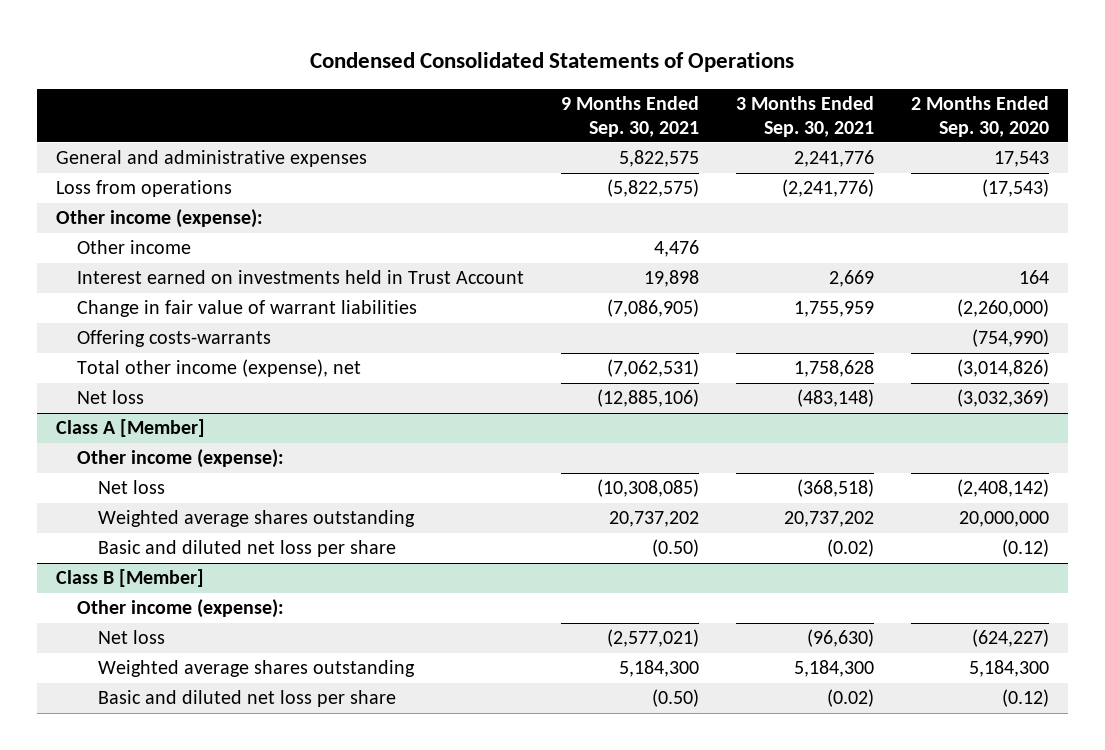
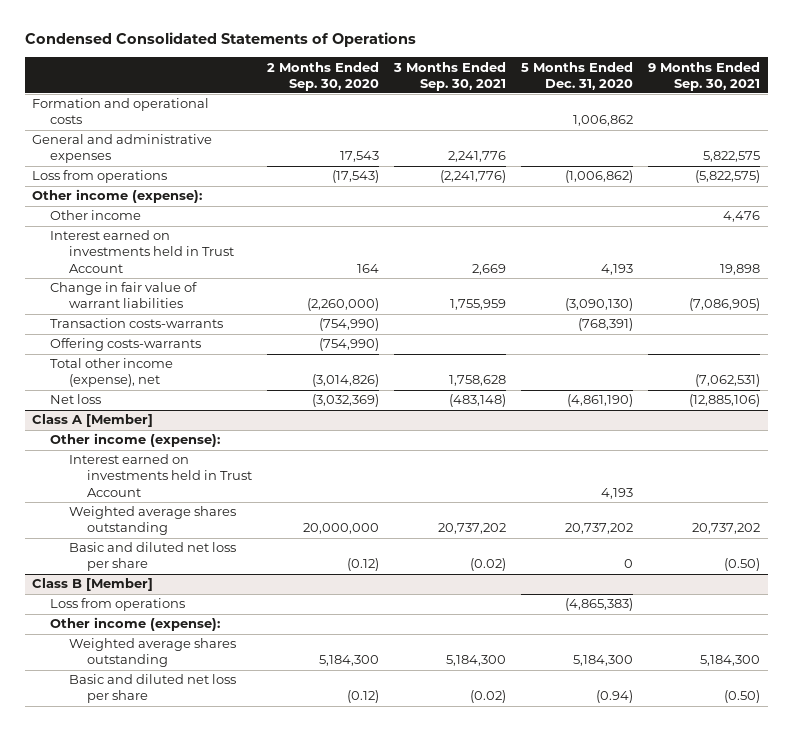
none -> [521,61,634,90] 5 Months Ended Dec. 31, 2020
none -> [32,98,210,125] Formation and operational costs
none -> [50,318,224,329] Transaction costs-warrants
[97,480,165,495] Net loss -> none
none -> [68,454,252,497] Interest earned on investments held in Trust Account
none -> [50,598,186,612] Loss from operations
[97,630,165,645] Net loss -> none

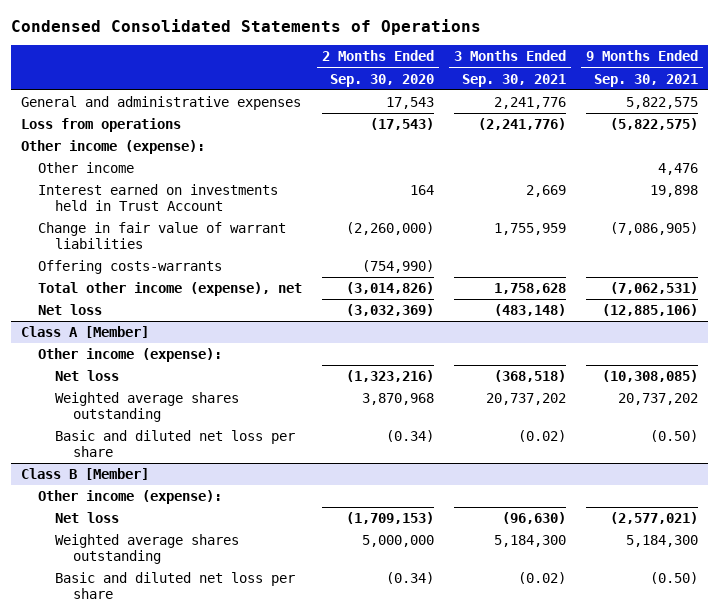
[521,61,634,90] 5 Months Ended Dec. 31, 2020 -> none
[32,98,210,125] Formation and operational costs -> none
[50,318,224,329] Transaction costs-warrants -> none
[68,454,252,497] Interest earned on investments held in Trust Account -> none
none -> [55,369,120,381] Net loss
[303,523,380,535] 20,000,000 -> [362,392,435,405] 3,870,968
[347,558,380,572] (0.12) -> [386,429,435,442] (0.34)
[50,598,186,612] Loss from operations -> none
none -> [55,511,120,523] Net loss
[319,655,380,667] 5,184,300 -> [362,534,435,547] 5,000,000
[347,690,380,704] (0.12) -> [386,571,435,584] (0.34)

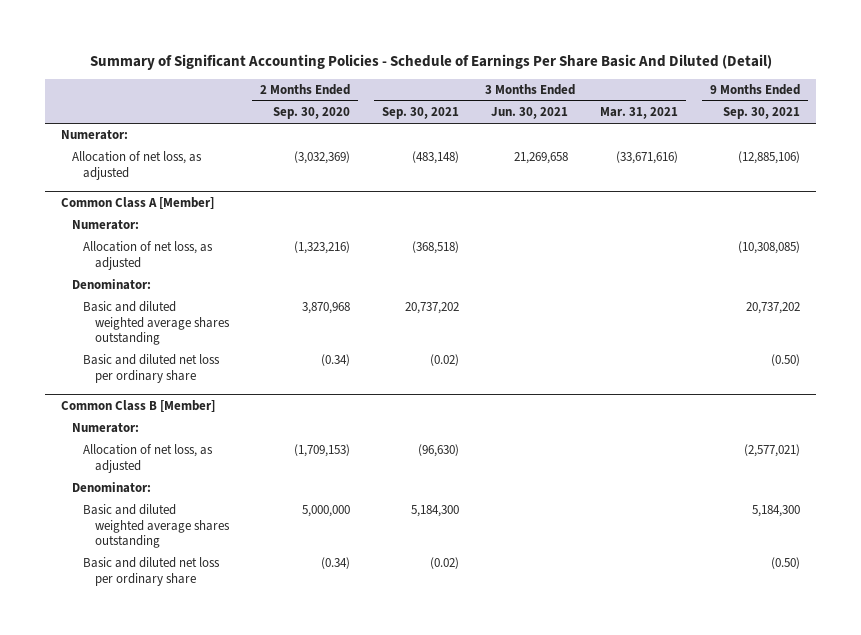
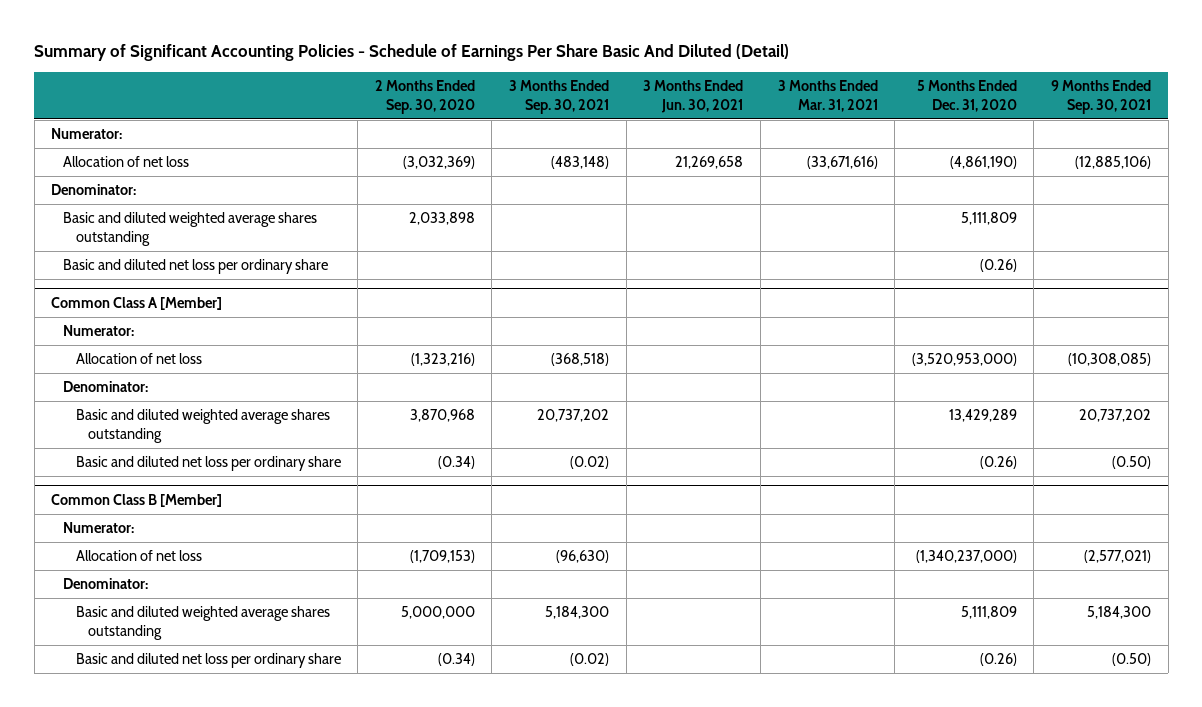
none -> [916,79,1017,112] 5 Months Ended Dec. 31, 2020
[72,151,203,180] Allocation of net loss, as adjusted -> [63,156,190,168] Allocation of net loss
none -> [51,184,137,196] Denominator:
none -> [63,212,318,246] Basic and diluted weighted average shares outstanding
none -> [63,259,329,275] Basic and diluted net loss per ordinary share
[83,241,214,270] Allocation of net loss, as adjusted -> [75,353,202,365] Allocation of net loss
[83,444,214,473] Allocation of net loss, as adjusted -> [75,550,202,562] Allocation of net loss

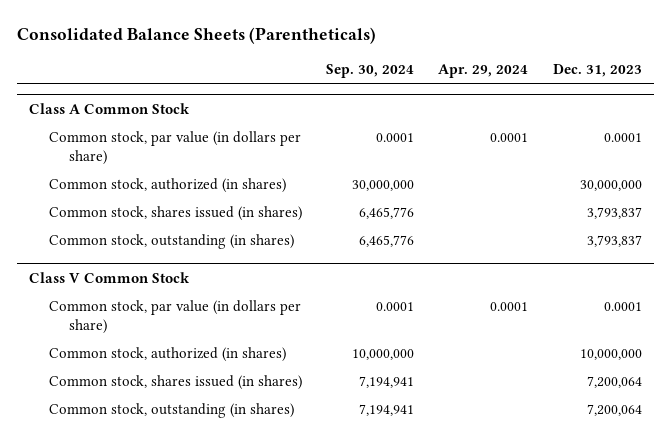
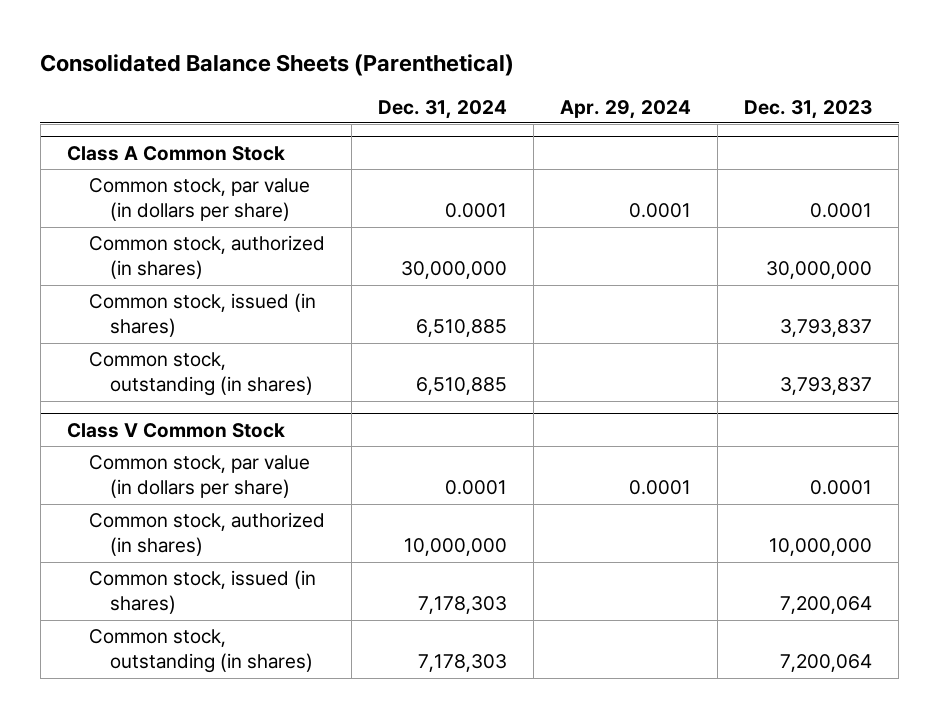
[17,27,377,45] Consolidated Balance Sheets (Parentheticals) -> [40,53,515,76] Consolidated Balance Sheets (Parenthetical)
[326,64,415,79] Sep. 30, 2024 -> none
none -> [377,99,507,119] Dec. 31, 2024
[49,205,303,221] Common stock, shares issued (in shares) -> [88,293,316,338] Common stock, issued (in shares)
[49,374,303,390] Common stock, shares issued (in shares) -> [88,570,316,615] Common stock, issued (in shares)

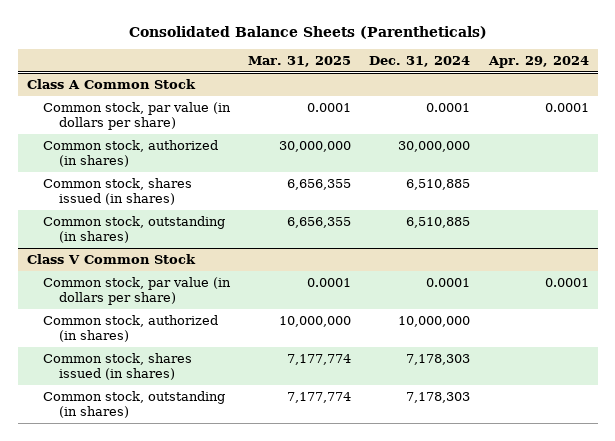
[40,53,515,76] Consolidated Balance Sheets (Parenthetical) -> [128,25,487,39] Consolidated Balance Sheets (Parentheticals)
[744,99,873,119] Dec. 31, 2023 -> none
none -> [247,55,351,67] Mar. 31, 2025
[88,293,316,338] Common stock, issued (in shares) -> [42,177,192,205] Common stock, shares issued (in shares)
[88,570,316,615] Common stock, issued (in shares) -> [42,352,192,380] Common stock, shares issued (in shares)

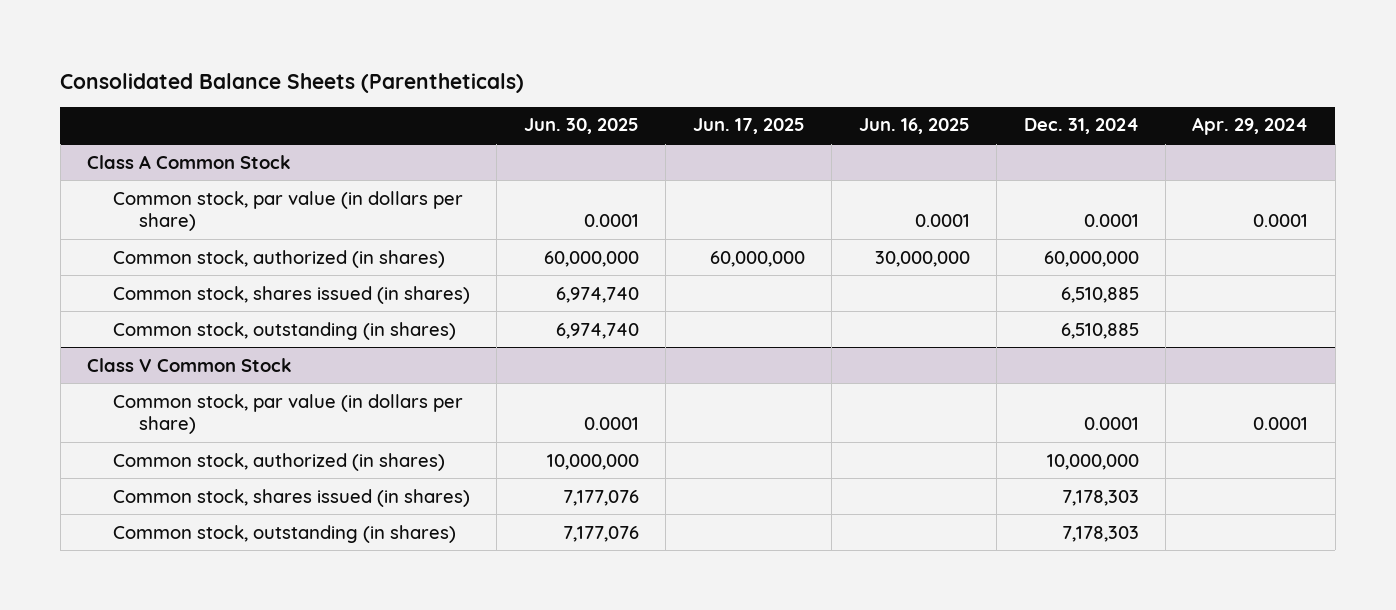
[247,55,351,67] Mar. 31, 2025 -> none
none -> [523,118,639,135] Jun. 30, 2025
none -> [692,118,805,135] Jun. 17, 2025
none -> [858,118,970,135] Jun. 16, 2025
[398,140,471,152] 30,000,000 -> [1043,250,1139,267] 60,000,000

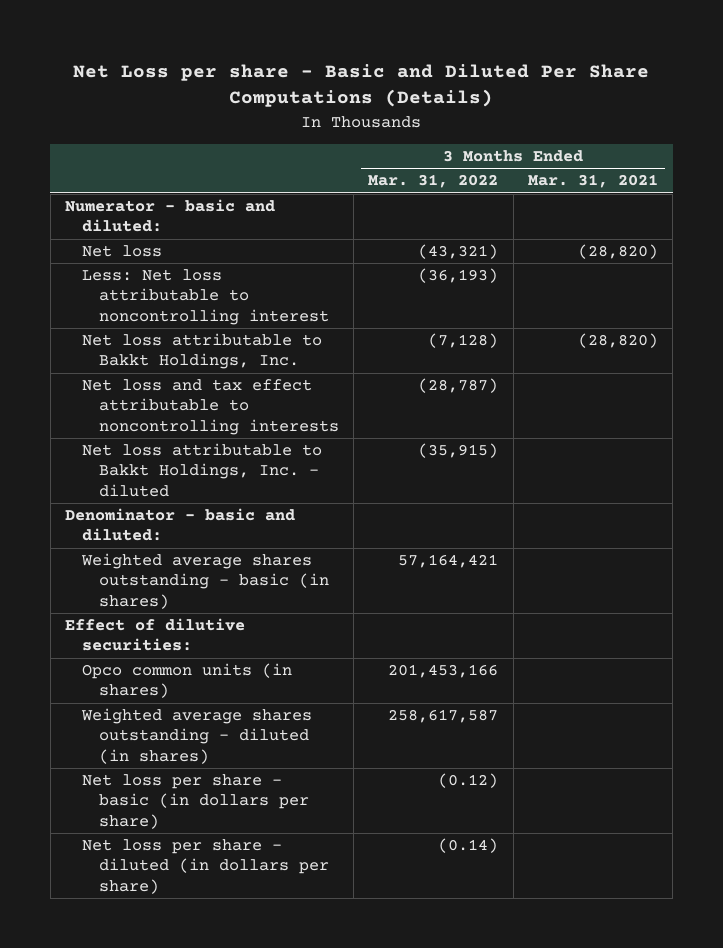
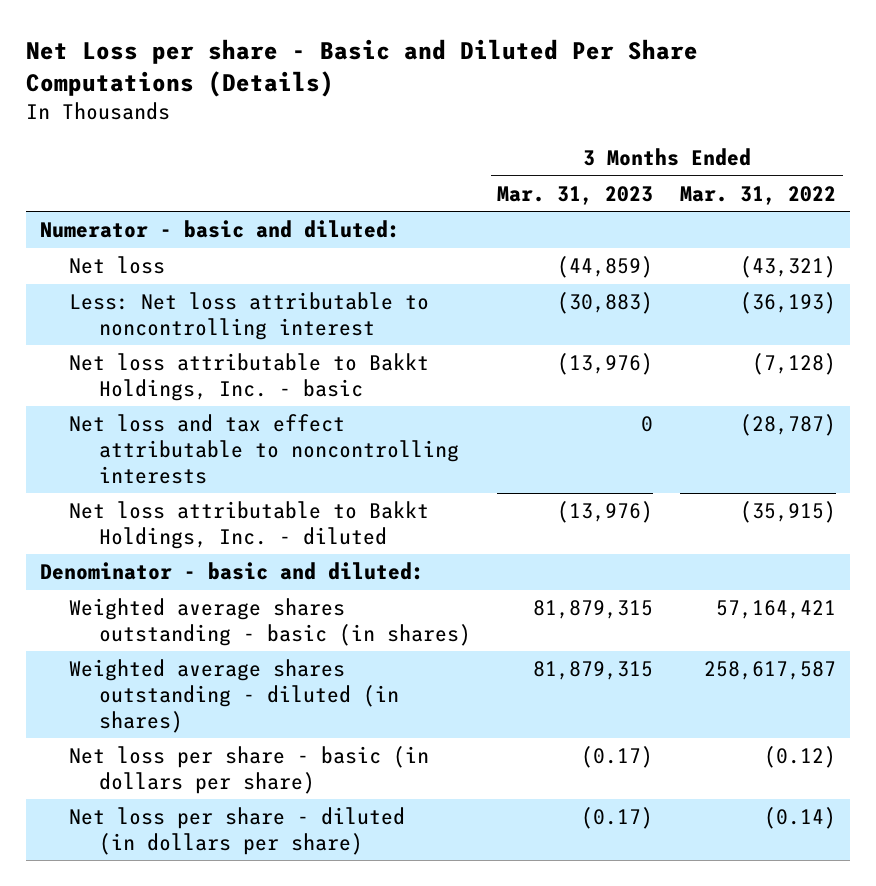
[527,174,658,189] Mar. 31, 2021 -> none
none -> [497,185,654,205] Mar. 31, 2023
[81,333,322,370] Net loss attributable to Bakkt Holdings, Inc. -> [69,353,430,401] Net loss attributable to Bakkt Holdings, Inc. - basic
[65,618,246,652] Effect of dilutive securities: -> none
[81,663,292,699] Opco common units (in shares) -> none

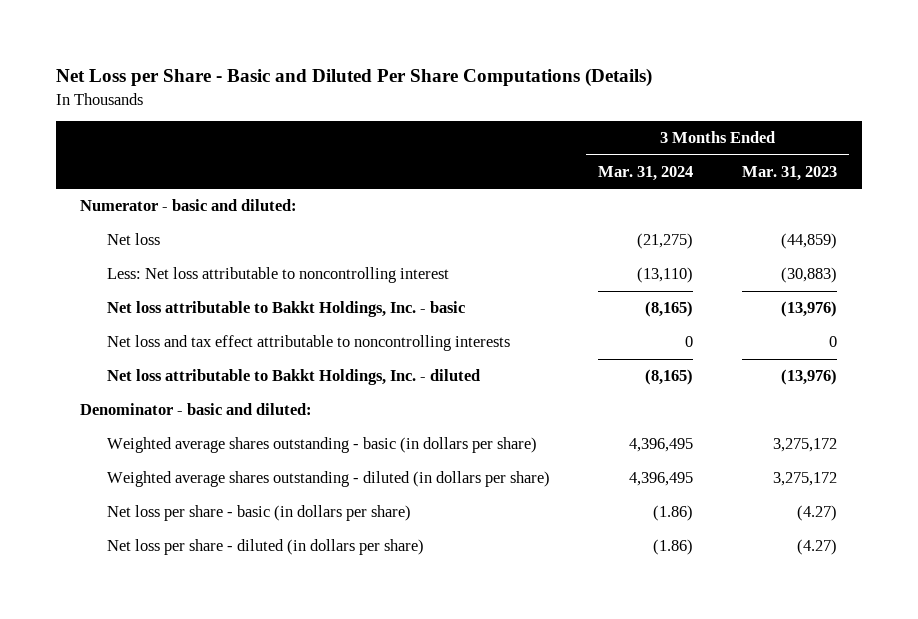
[26,38,699,98] Net Loss per share - Basic and Diluted Per Share Computations (Details) -> [56,67,653,87] Net Loss per Share - Basic and Diluted Per Share Computations (Details)
[680,185,837,205] Mar. 31, 2022 -> none
none -> [598,165,694,181] Mar. 31, 2024
[69,598,471,646] Weighted average shares outstanding - basic (in shares) -> [106,437,537,454] Weighted average shares outstanding - basic (in dollars per share)
[533,600,654,620] 81,879,315 -> [773,438,838,453] 3,275,172
[69,659,399,733] Weighted average shares outstanding - diluted (in shares) -> [106,471,550,488] Weighted average shares outstanding - diluted (in dollars per share)
[533,661,654,681] 81,879,315 -> [773,472,838,487] 3,275,172
[581,746,654,769] (0.17) -> [797,505,838,522] (4.27)
[581,807,654,830] (0.17) -> [797,539,838,556] (4.27)

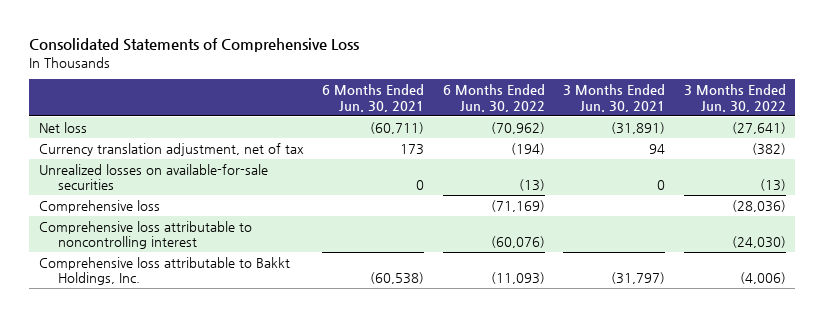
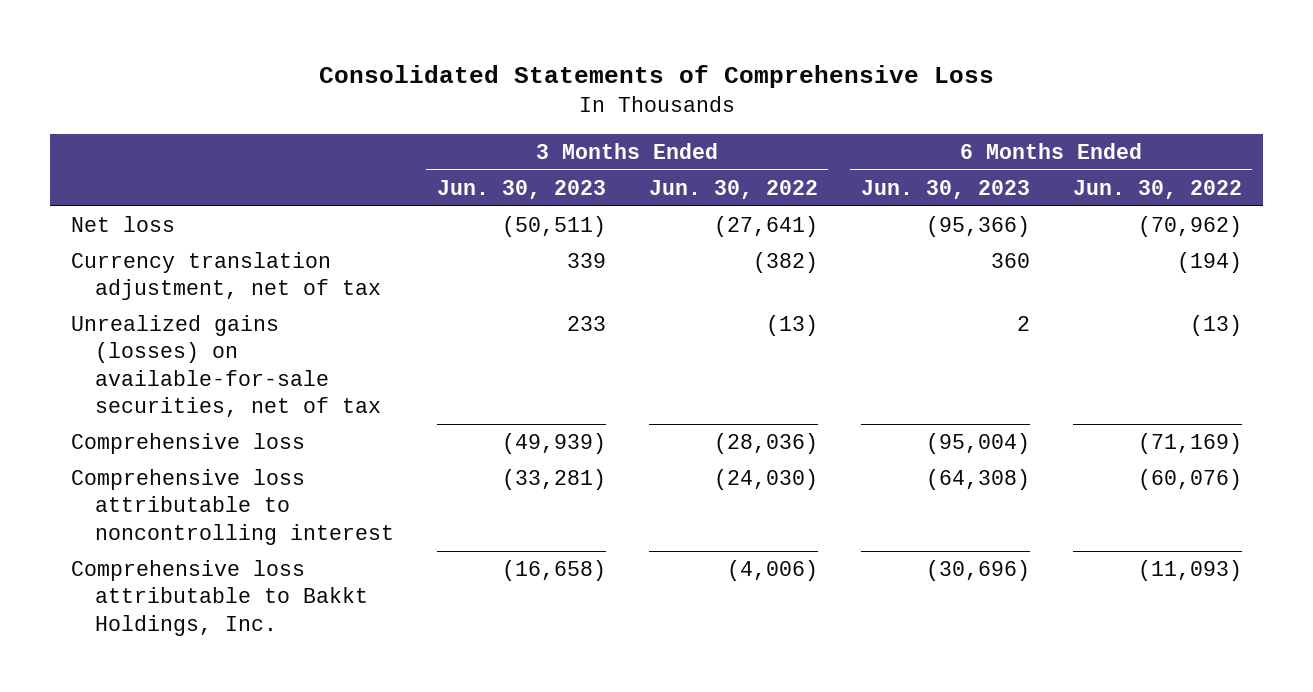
[322,84,425,112] 6 Months Ended Jun. 30, 2021 -> none
[563,84,666,112] 3 Months Ended Jun. 30, 2021 -> none
none -> [436,179,606,199] Jun. 30, 2023
none -> [860,179,1030,199] Jun. 30, 2023
[38,163,268,191] Unrealized losses on available-for-sale securities -> [71,315,381,418] Unrealized gains (losses) on available-for-sale securities, net of tax

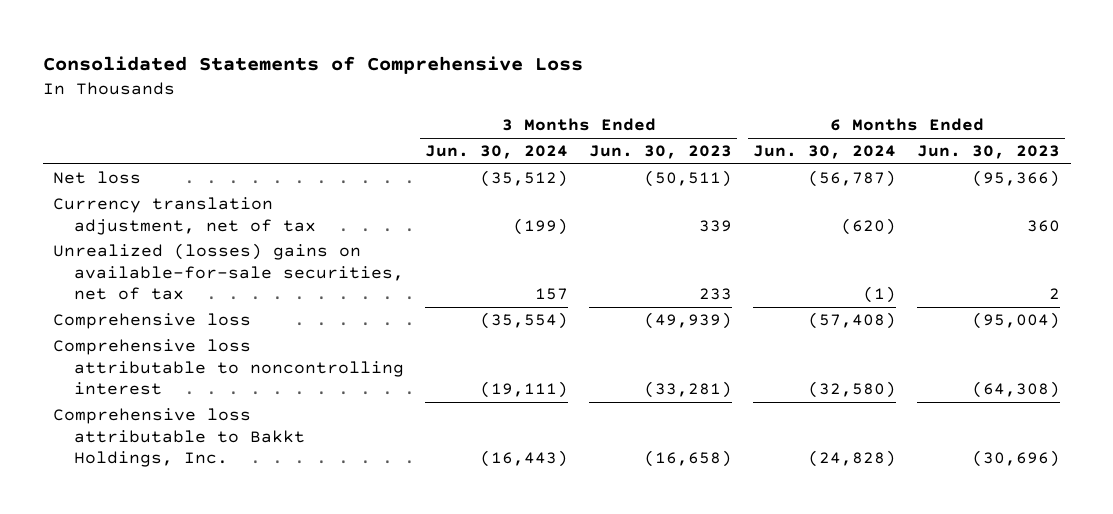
[648,179,818,199] Jun. 30, 2022 -> none
[1072,179,1242,199] Jun. 30, 2022 -> none
none -> [425,145,569,160] Jun. 30, 2024
none -> [753,145,897,160] Jun. 30, 2024
[71,315,381,418] Unrealized gains (losses) on available-for-sale securities, net of tax -> [53,243,405,300] Unrealized (losses) gains on available-for-sale securities, net of tax

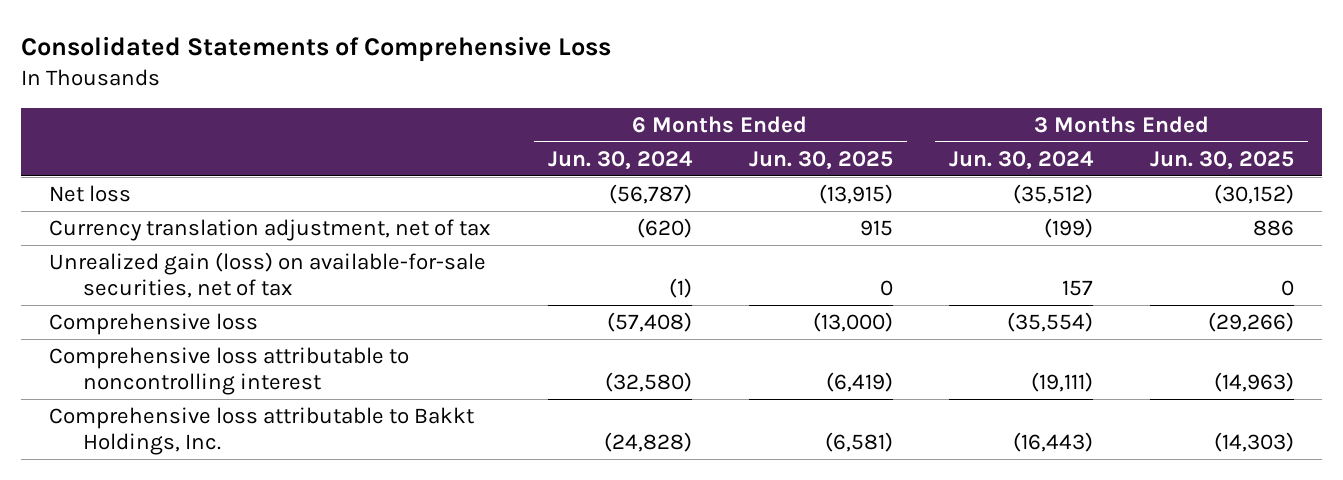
[589,145,733,160] Jun. 30, 2023 -> none
[917,145,1061,160] Jun. 30, 2023 -> none
none -> [748,150,893,170] Jun. 30, 2025
none -> [1150,150,1295,170] Jun. 30, 2025
[53,243,405,300] Unrealized (losses) gains on available-for-sale securities, net of tax -> [48,252,486,298] Unrealized gain (loss) on available-for-sale securities, net of tax

